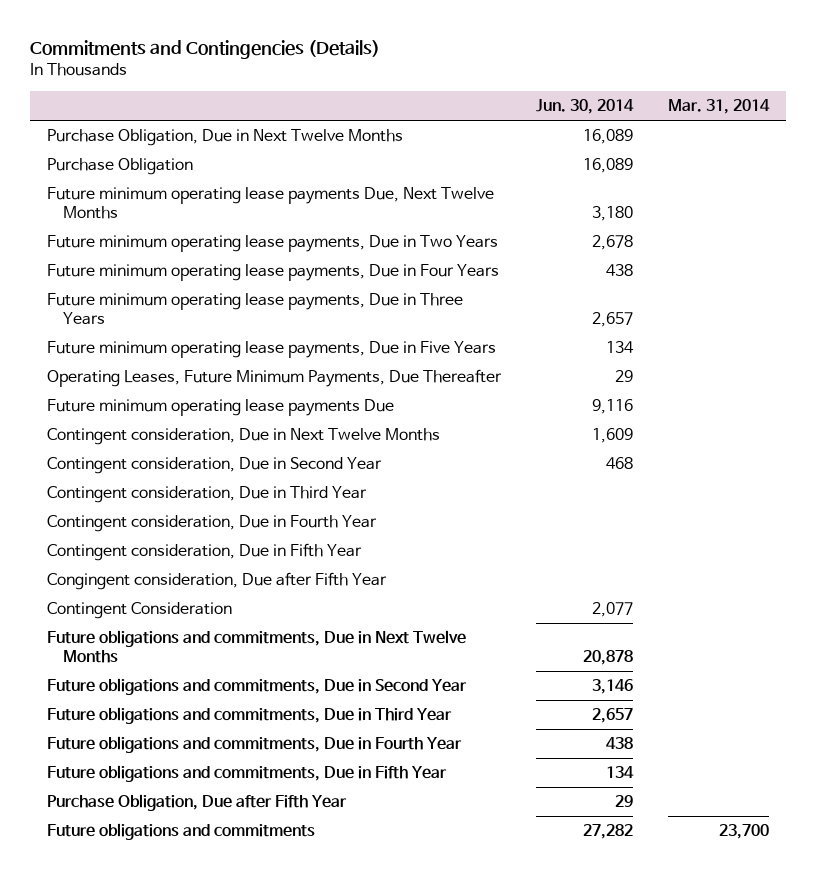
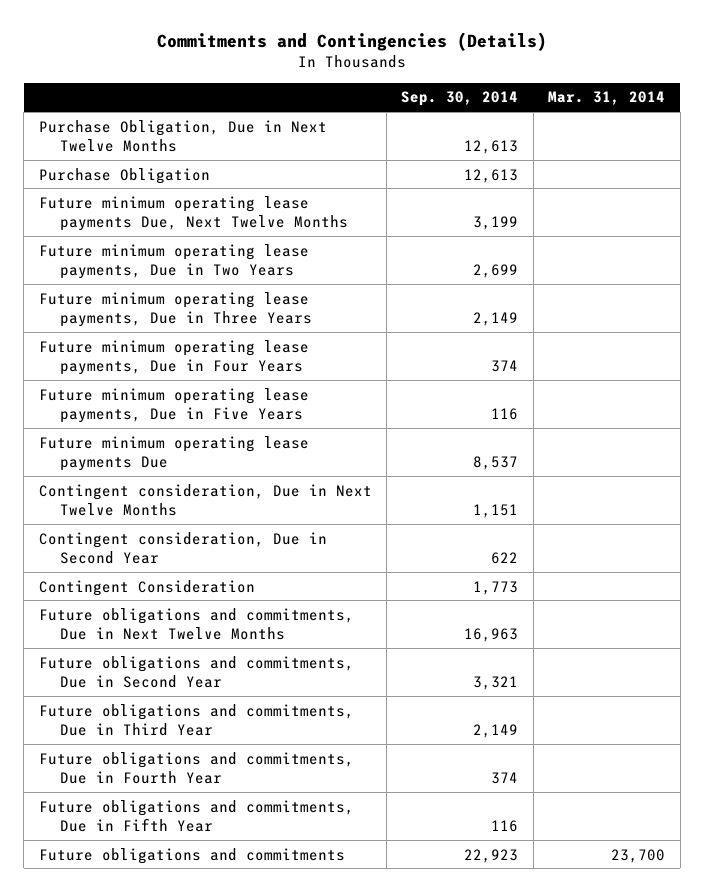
[535,99,634,115] Jun. 30, 2014 -> none
none -> [401,91,519,107] Sep. 30, 2014
[47,264,500,282] Future minimum operating lease payments, Due in Four Years -> [38,339,309,376] Future minimum operating lease payments, Due in Four Years
[47,369,503,388] Operating Leases, Future Minimum Payments, Due Thereafter -> none
[47,486,368,504] Contingent consideration, Due in Third Year -> none
[47,515,378,533] Contingent consideration, Due in Fourth Year -> none
[47,543,363,562] Contingent consideration, Due in Fifth Year -> none
[47,572,388,591] Congingent consideration, Due after Fifth Year -> none
[47,794,348,812] Purchase Obligation, Due after Fifth Year -> none

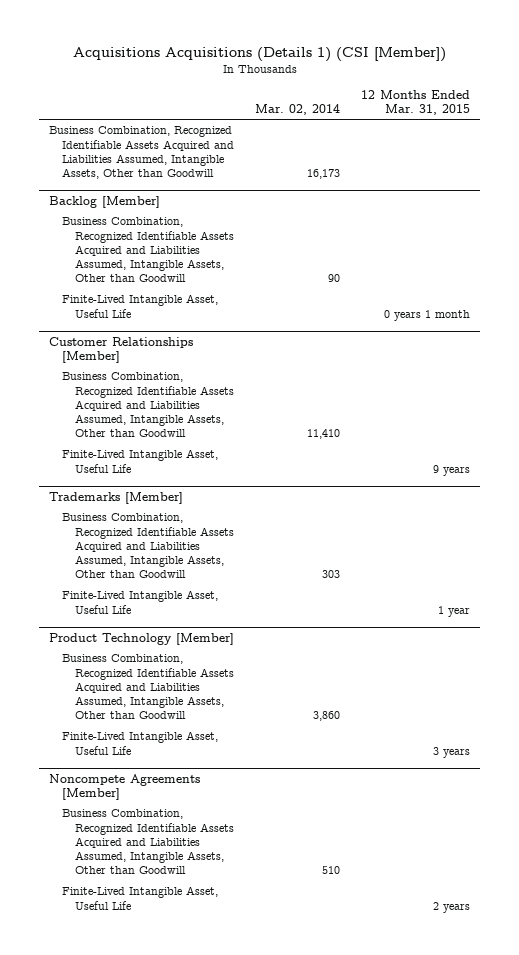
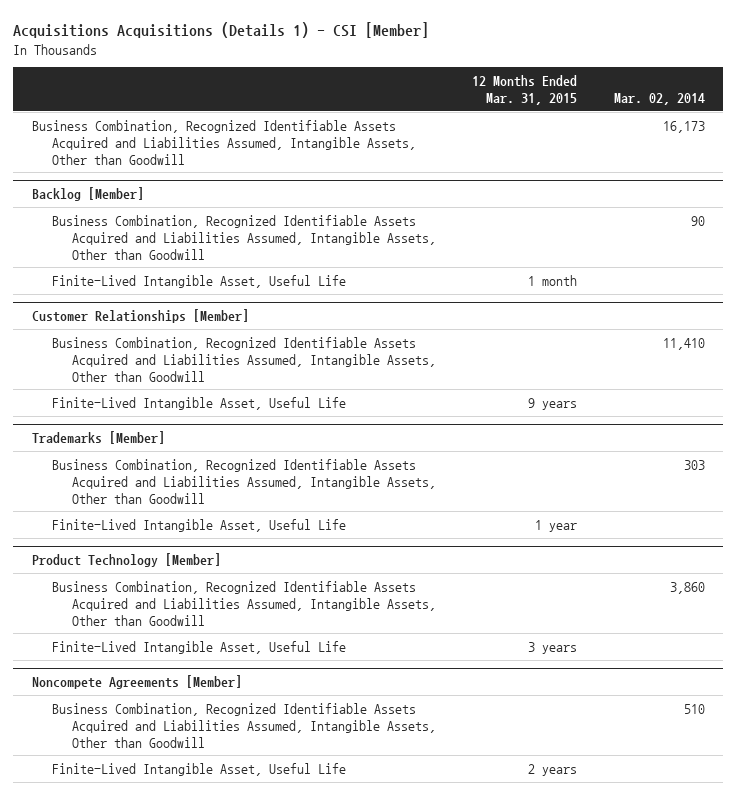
[72,47,446,63] Acquisitions Acquisitions (Details 1) (CSI [Member]) -> [13,21,430,38] Acquisitions Acquisitions (Details 1) - CSI [Member]
[383,309,470,321] 0 years 1 month -> [528,274,578,286] 1 month

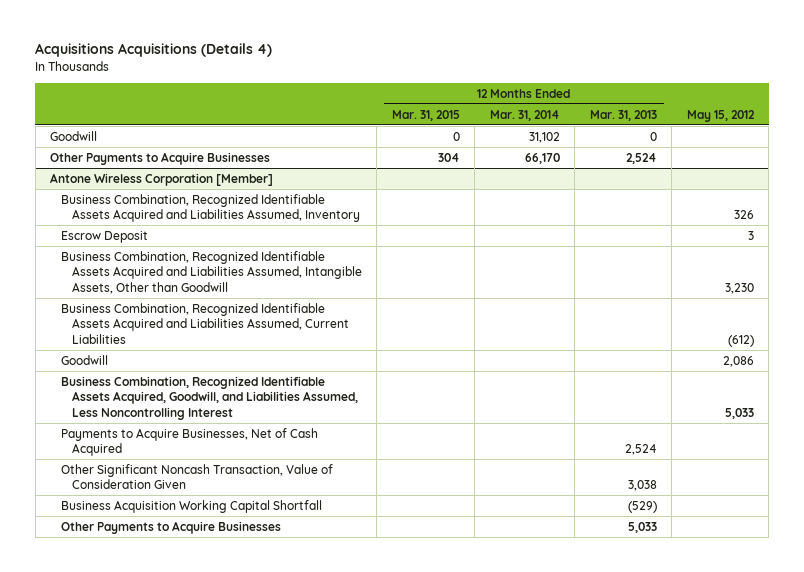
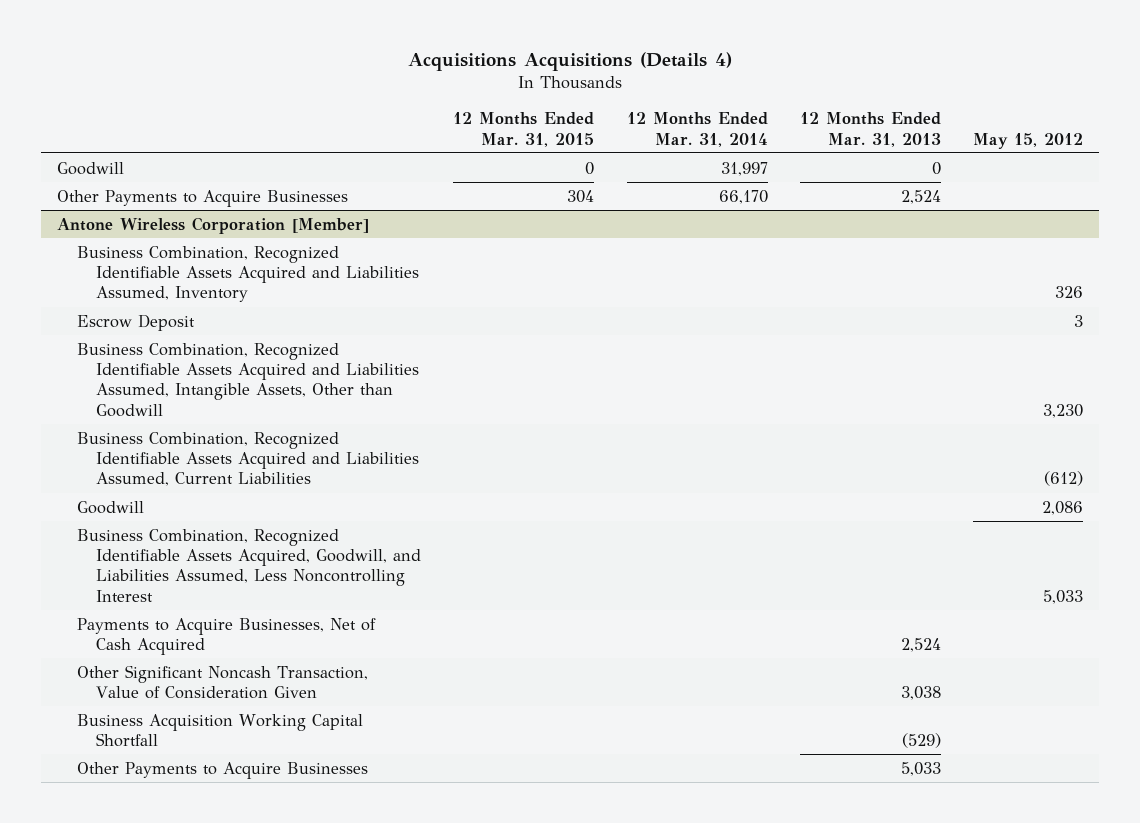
[528,131,560,143] 31,102 -> [720,161,768,176] 31,997

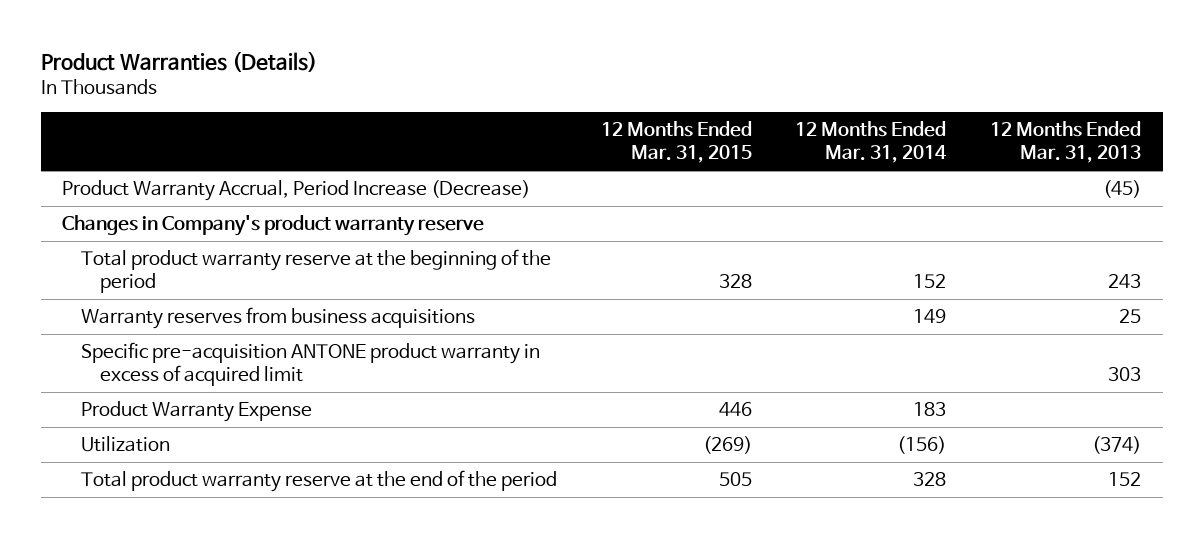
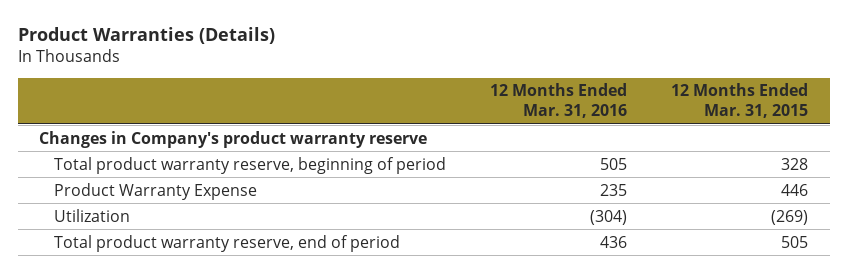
[795,121,948,164] 12 Months Ended Mar. 31, 2014 -> none
[990,121,1142,164] 12 Months Ended Mar. 31, 2013 -> none
none -> [489,83,627,119] 12 Months Ended Mar. 31, 2016
[62,180,531,202] Product Warranty Accrual, Period Increase (Decrease) -> none
[81,307,476,330] Warranty reserves from business acquisitions -> none
[81,342,541,387] Specific pre-acquisition ANTONE product warranty in excess of acquired limit -> none
[81,249,552,294] Total product warranty reserve at the beginning of the period -> [54,156,447,174] Total product warranty reserve, beginning of period
[81,470,558,493] Total product warranty reserve at the end of the period -> [54,234,401,252] Total product warranty reserve, end of period

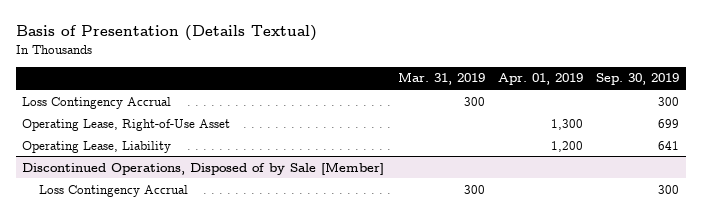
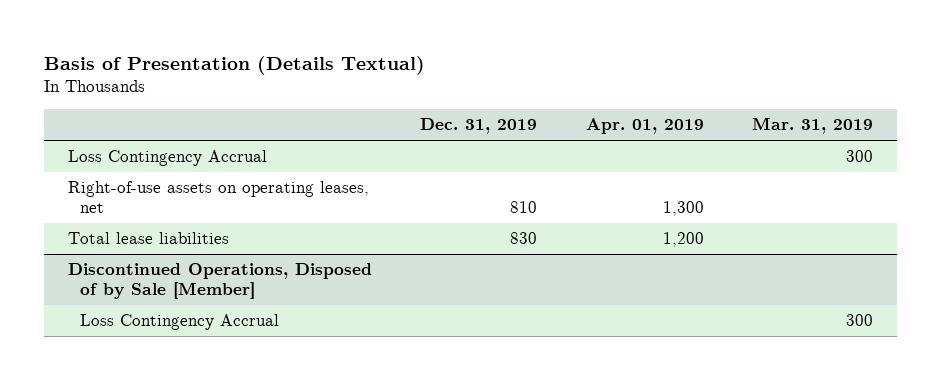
[596,73,680,86] Sep. 30, 2019 -> none
none -> [420,118,538,135] Dec. 31, 2019
[22,118,231,131] Operating Lease, Right-of-Use Asset -> [68,181,370,214] Right-of-use assets on operating leases, net
[22,140,172,153] Operating Lease, Liability -> [68,232,230,245] Total lease liabilities

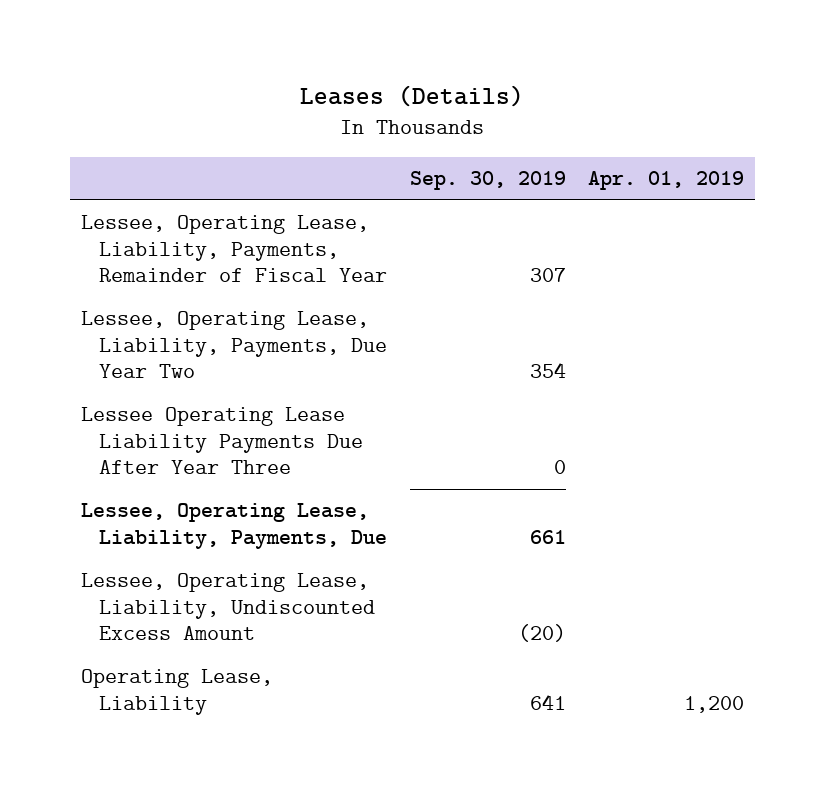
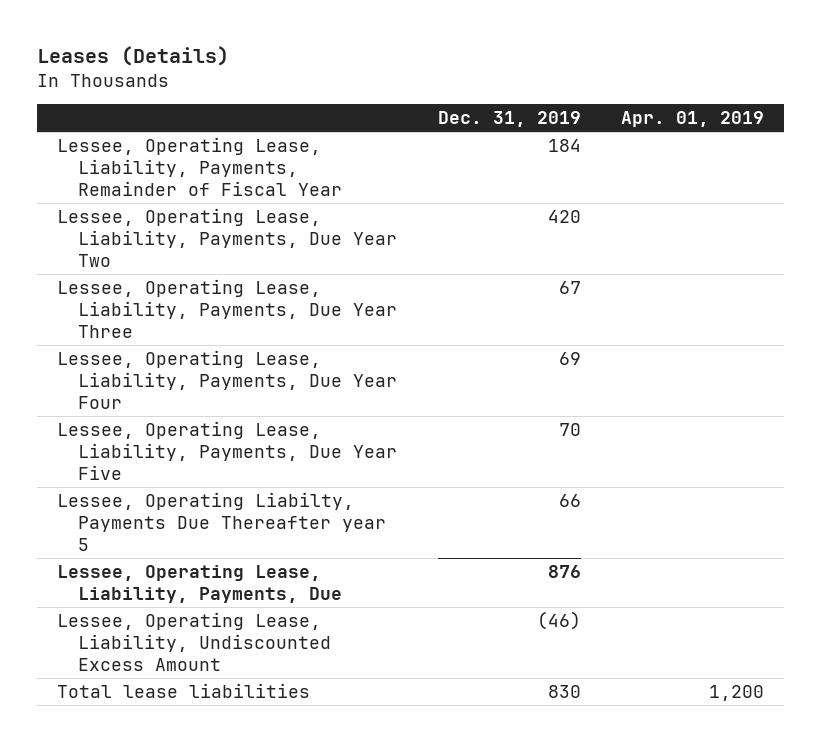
[409,171,566,191] Sep. 30, 2019 -> none
none -> [437,110,581,127] Dec. 31, 2019
[80,407,364,475] Lessee Operating Lease Liability Payments Due After Year Three -> [56,278,398,338] Lessee, Operating Lease, Liability, Payments, Due Year Three
none -> [56,349,398,409] Lessee, Operating Lease, Liability, Payments, Due Year Four
none -> [56,420,398,480] Lessee, Operating Lease, Liability, Payments, Due Year Five
none -> [56,491,387,551] Lessee, Operating Liabilty, Payments Due Thereafter year 5
[80,669,273,715] Operating Lease, Liability -> [56,682,310,698] Total lease liabilities

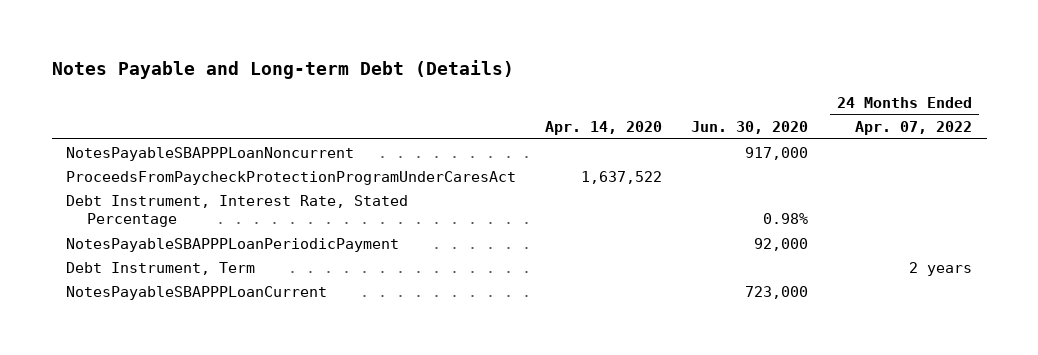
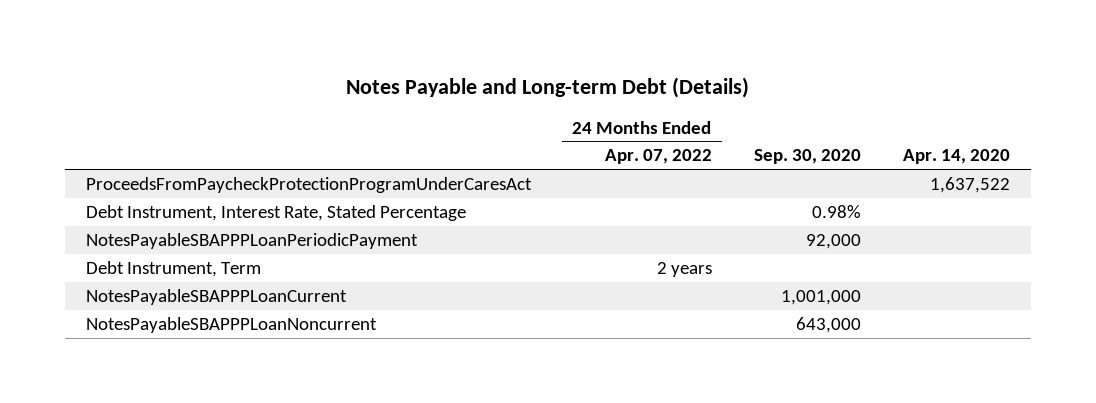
[691,121,809,135] Jun. 30, 2020 -> none
none -> [753,149,861,165] Sep. 30, 2020
[66,146,355,161] NotesPayableSBAPPPLoanNoncurrent -> [85,317,377,334] NotesPayableSBAPPPLoanNoncurrent

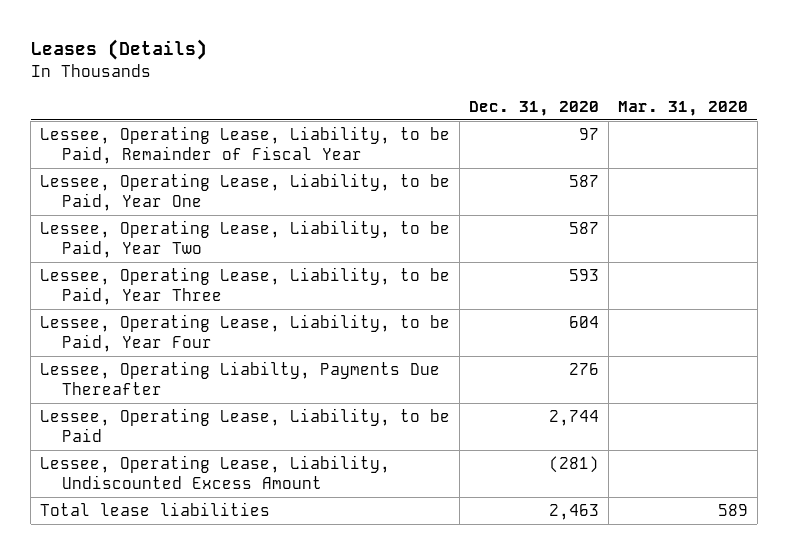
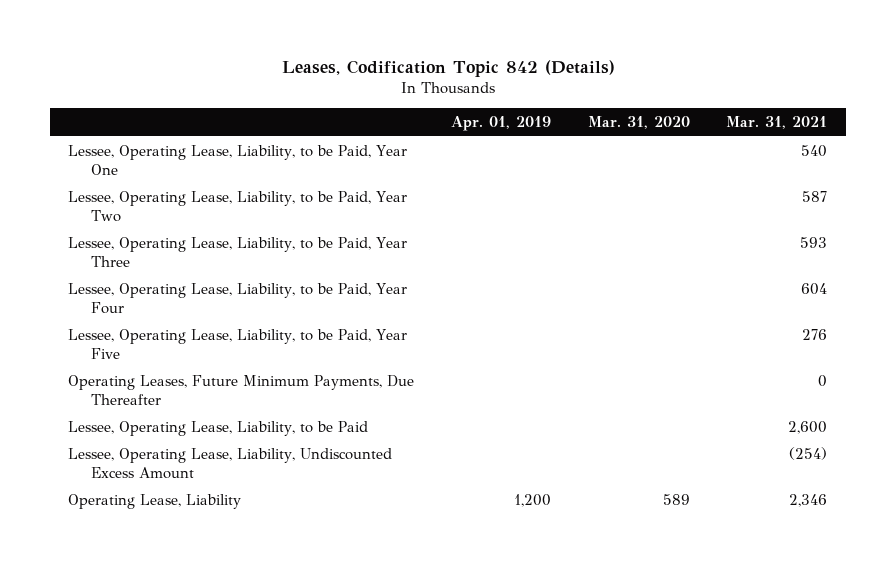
[30,39,207,61] Leases (Details) -> [281,59,615,77] Leases, Codification Topic 842 (Details)
[469,100,600,116] Dec. 31, 2020 -> none
none -> [450,116,551,132] Apr. 01, 2019
none -> [726,116,828,130] Mar. 31, 2021
[40,126,451,164] Lessee, Operating Lease, Liability, to be Paid, Remainder of Fiscal Year -> none
none -> [67,328,407,359] Lessee, Operating Lease, Liability, to be Paid, Year Five
[40,361,441,395] Lessee, Operating Liabilty, Payments Due Thereafter -> [67,374,414,405] Operating Leases, Future Minimum Payments, Due Thereafter
[40,502,271,517] Total lease liabilities -> [67,493,241,509] Operating Lease, Liability

